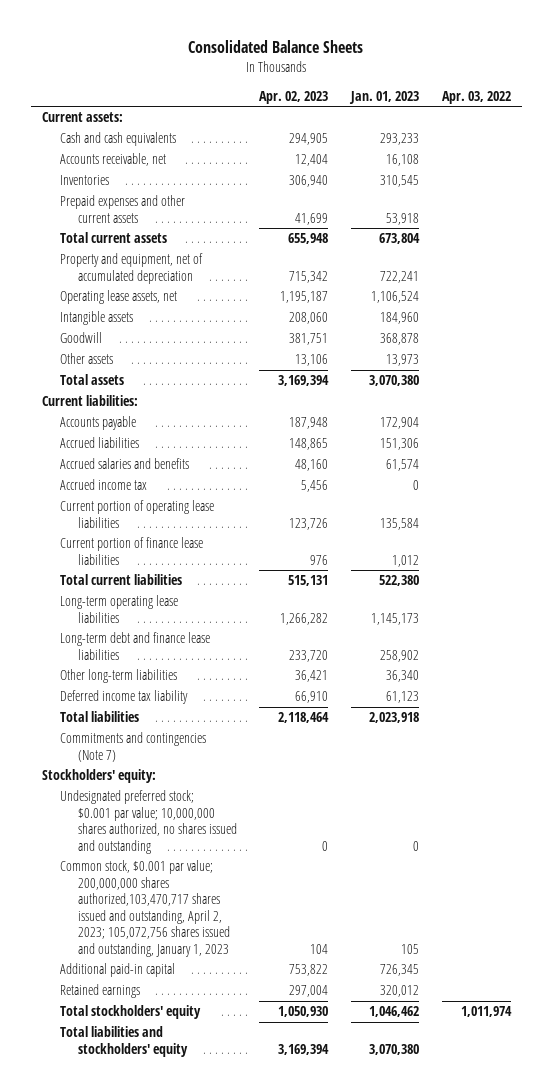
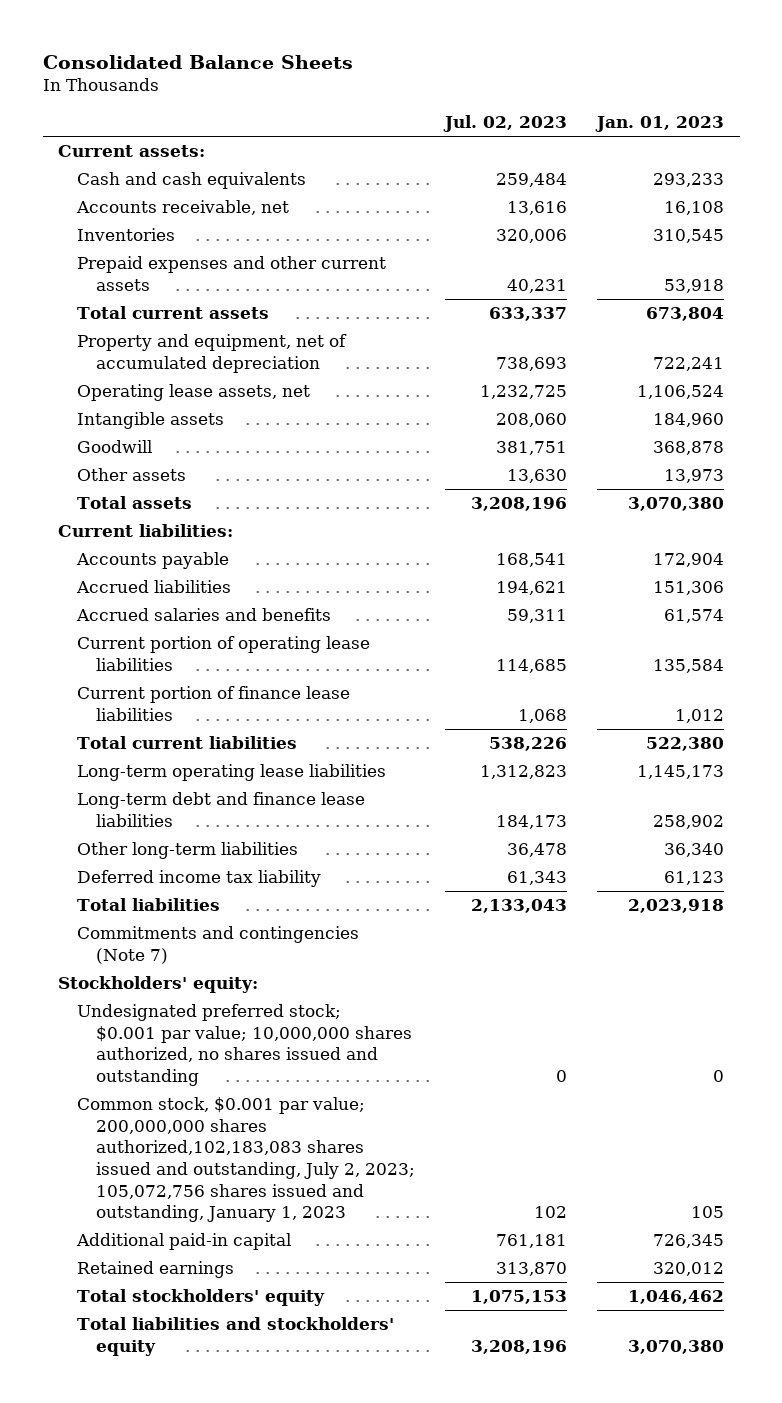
[259,91,329,105] Apr. 02, 2023 -> none
[441,91,511,105] Apr. 03, 2022 -> none
none -> [443,114,568,132] Jul. 02, 2023
[59,479,147,491] Accrued income tax -> none
[59,860,230,957] Common stock, $0.001 par value; 200,000,000 shares authorized,103,470,717 shares issued and outstanding, April 2, 2023; 105,072,756 shares issued and outstanding, January 1, 2023 -> [76,1097,415,1223] Common stock, $0.001 par value; 200,000,000 shares authorized,102,183,083 shares issued and outstanding, July 2, 2023; 105,072,756 shares issued and outstanding, January 1, 2023

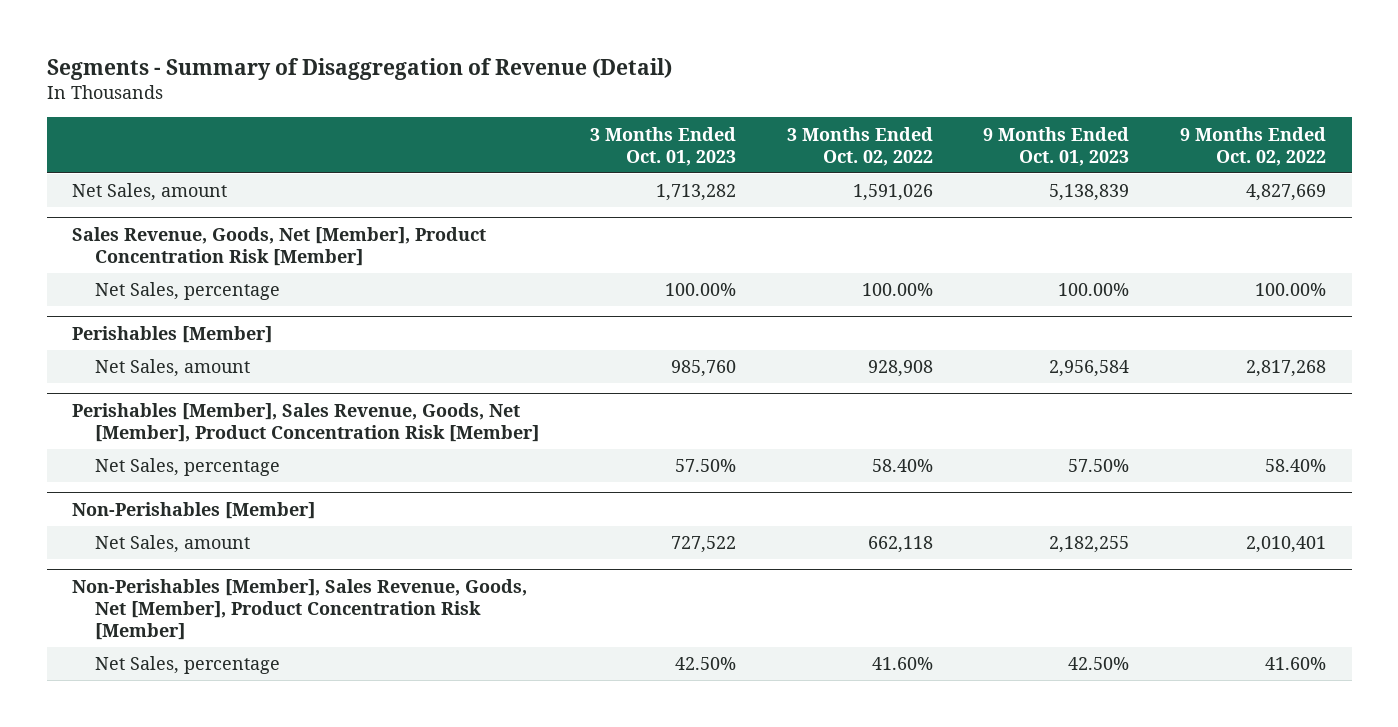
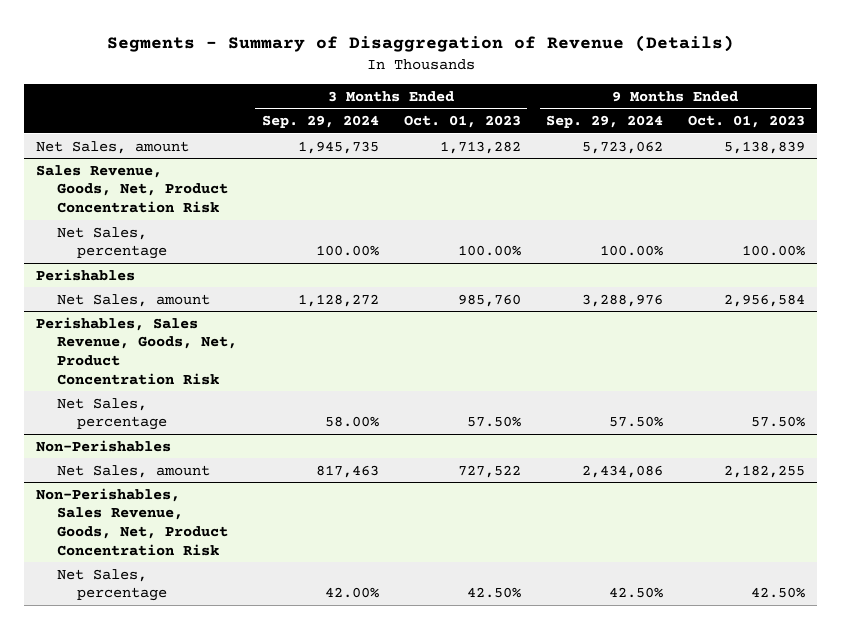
[46,57,672,80] Segments - Summary of Disaggregation of Revenue (Detail) -> [106,34,734,52] Segments - Summary of Disaggregation of Revenue (Details)
[786,126,933,166] 3 Months Ended Oct. 02, 2022 -> none
[1180,126,1327,166] 9 Months Ended Oct. 02, 2022 -> none
none -> [261,115,379,129] Sep. 29, 2024
none -> [545,115,663,129] Sep. 29, 2024
[72,227,487,267] Sales Revenue, Goods, Net [Member], Product Concentration Risk [Member] -> [36,164,228,213] Sales Revenue, Goods, Net, Product Concentration Risk
[72,326,273,344] Perishables [Member] -> [36,268,136,281] Perishables
[72,403,539,443] Perishables [Member], Sales Revenue, Goods, Net [Member], Product Concentration Risk [Member] -> [36,316,237,385] Perishables, Sales Revenue, Goods, Net, Product Concentration Risk
[72,502,316,520] Non-Perishables [Member] -> [36,439,172,452] Non-Perishables
[72,579,528,641] Non-Perishables [Member], Sales Revenue, Goods, Net [Member], Product Concentration Risk [Member] -> [36,487,228,556] Non-Perishables, Sales Revenue, Goods, Net, Product Concentration Risk

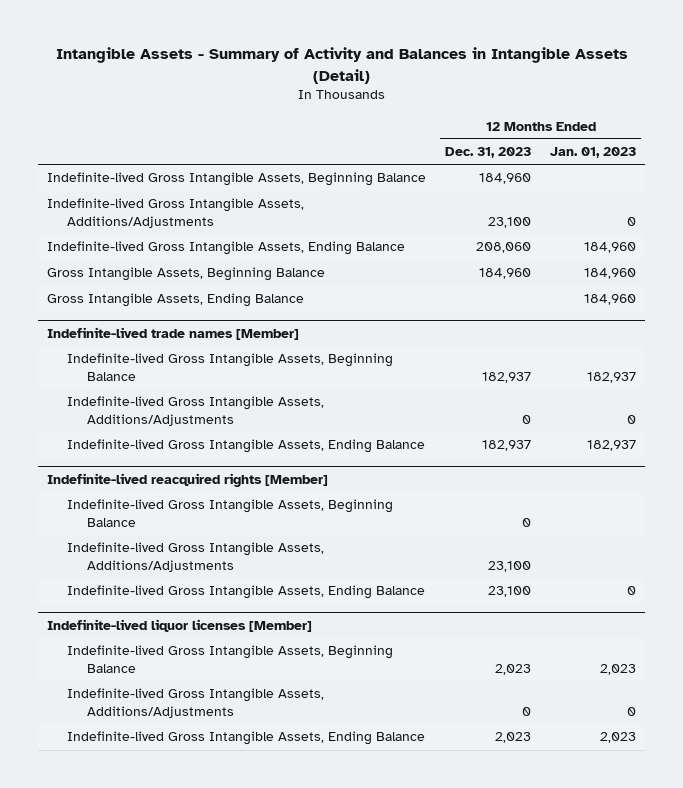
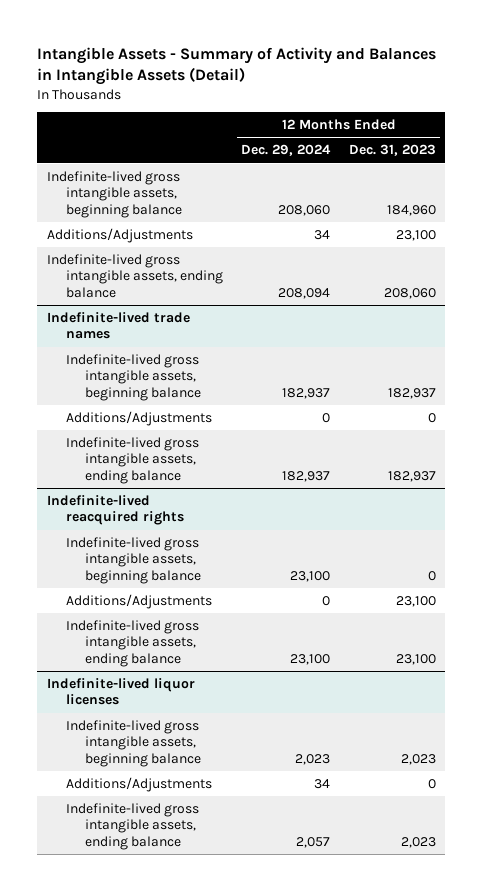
[549,147,636,159] Jan. 01, 2023 -> none
none -> [241,144,332,157] Dec. 29, 2024
[47,267,326,282] Gross Intangible Assets, Beginning Balance -> none
[47,293,305,308] Gross Intangible Assets, Ending Balance -> none
[47,172,427,187] Indefinite-lived Gross Intangible Assets, Beginning Balance -> [46,170,182,219] Indefinite-lived gross intangible assets, beginning balance
[47,198,305,228] Indefinite-lived Gross Intangible Assets, Additions/Adjustments -> [46,227,193,243] Additions/Adjustments
[47,241,406,256] Indefinite-lived Gross Intangible Assets, Ending Balance -> [46,253,223,299] Indefinite-lived gross intangible assets, ending balance
[47,326,300,340] Indefinite-lived trade names [Member] -> [46,311,190,340] Indefinite-lived trade names
[67,353,394,381] Indefinite-lived Gross Intangible Assets, Beginning Balance -> [65,353,201,402] Indefinite-lived gross intangible assets, beginning balance
[67,396,325,426] Indefinite-lived Gross Intangible Assets, Additions/Adjustments -> [65,410,212,426] Additions/Adjustments
[67,439,426,454] Indefinite-lived Gross Intangible Assets, Ending Balance -> [65,436,199,485] Indefinite-lived gross intangible assets, ending balance
[47,472,329,487] Indefinite-lived reacquired rights [Member] -> [46,494,184,526] Indefinite-lived reacquired rights
[67,499,394,527] Indefinite-lived Gross Intangible Assets, Beginning Balance -> [65,536,201,585] Indefinite-lived gross intangible assets, beginning balance
[67,542,325,572] Indefinite-lived Gross Intangible Assets, Additions/Adjustments -> [65,593,212,609] Additions/Adjustments
[67,585,426,600] Indefinite-lived Gross Intangible Assets, Ending Balance -> [65,619,199,668] Indefinite-lived gross intangible assets, ending balance
[47,618,313,632] Indefinite-lived liquor licenses [Member] -> [46,677,195,706] Indefinite-lived liquor licenses
[67,645,394,673] Indefinite-lived Gross Intangible Assets, Beginning Balance -> [65,719,201,768] Indefinite-lived gross intangible assets, beginning balance
[67,688,325,718] Indefinite-lived Gross Intangible Assets, Additions/Adjustments -> [65,776,212,792] Additions/Adjustments
[67,731,426,746] Indefinite-lived Gross Intangible Assets, Ending Balance -> [65,802,199,851] Indefinite-lived gross intangible assets, ending balance

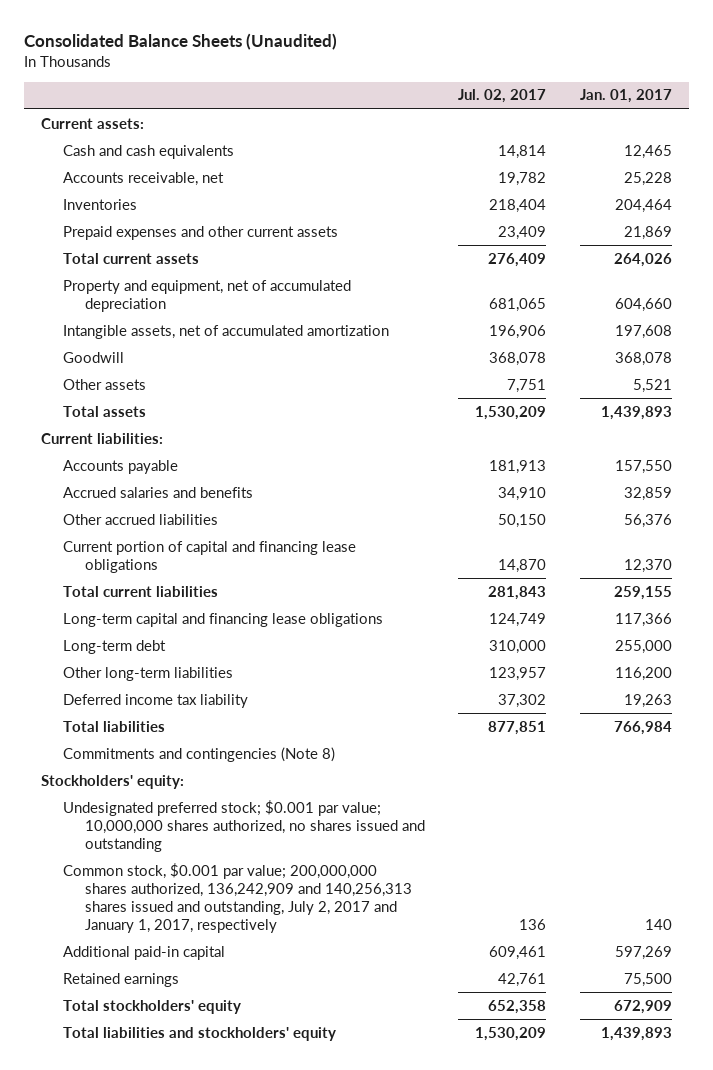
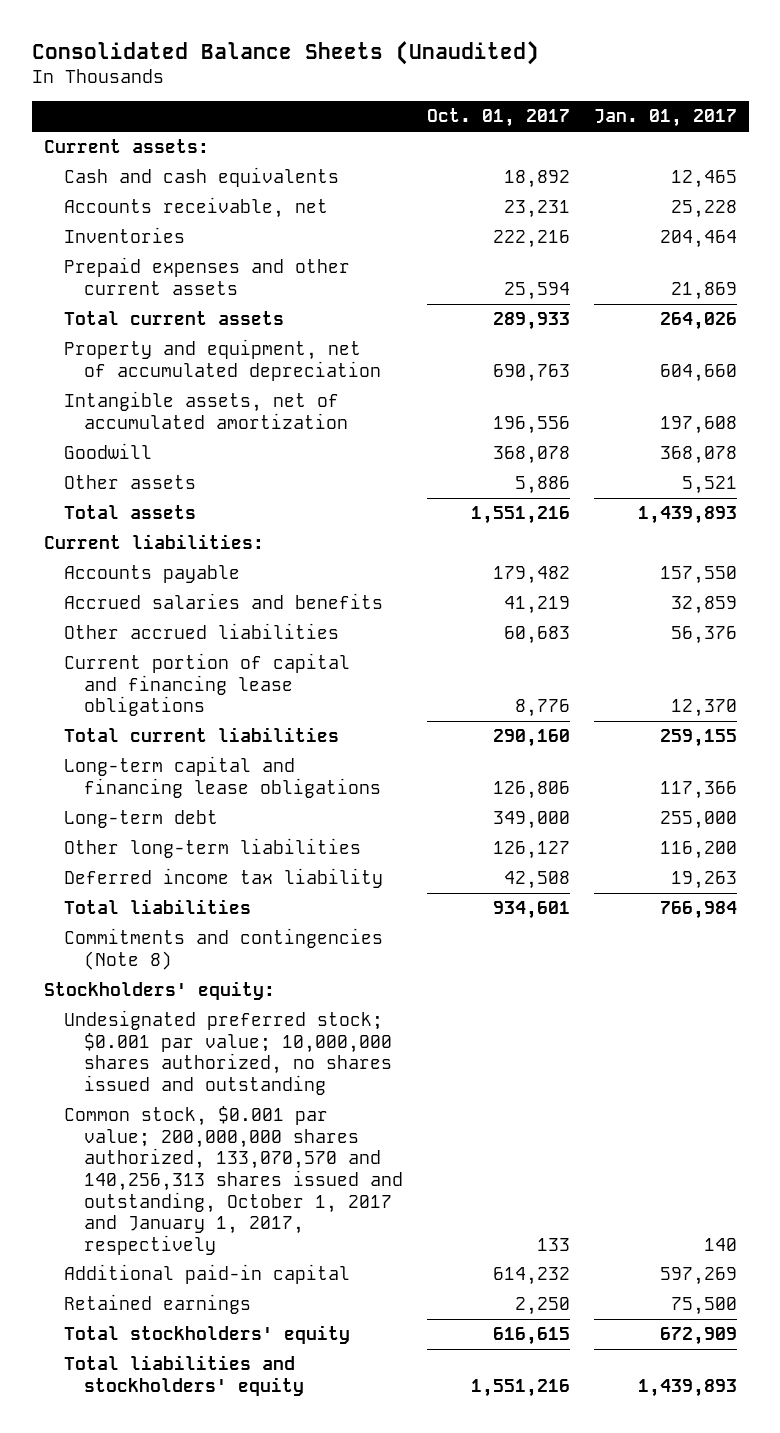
[458,89,547,104] Jul. 02, 2017 -> none
none -> [426,108,570,128] Oct. 01, 2017
[62,862,412,933] Common stock, $0.001 par value; 200,000,000 shares authorized, 136,242,909 and 140,256,313 shares issued and outstanding, July 2, 2017 and January 1, 2017, respectively -> [63,1106,404,1255] Common stock, $0.001 par value; 200,000,000 shares authorized, 133,070,570 and 140,256,313 shares issued and outstanding, October 1, 2017 and January 1, 2017, respectively

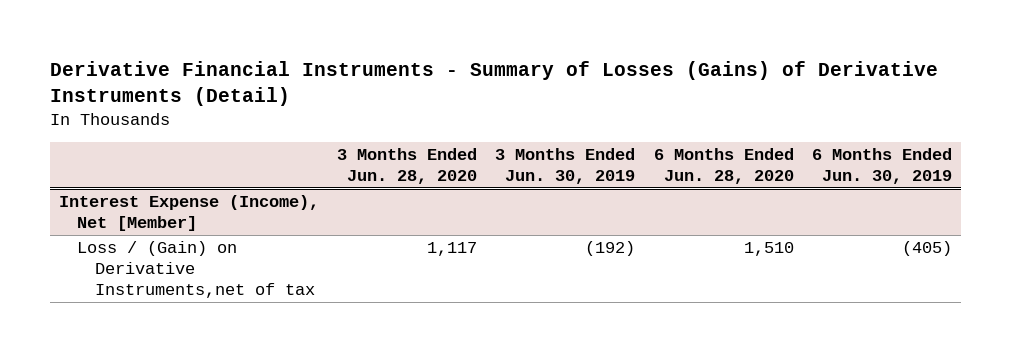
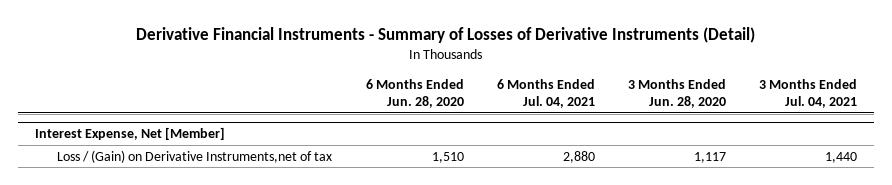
[49,60,938,106] Derivative Financial Instruments - Summary of Losses (Gains) of Derivative Instruments (Detail) -> [135,27,755,44] Derivative Financial Instruments - Summary of Losses of Derivative Instruments (Detail)
[495,147,636,184] 3 Months Ended Jun. 30, 2019 -> none
[812,147,953,184] 6 Months Ended Jun. 30, 2019 -> none
none -> [496,79,595,109] 6 Months Ended Jul. 04, 2021
none -> [758,79,857,109] 3 Months Ended Jul. 04, 2021
[58,195,319,231] Interest Expense (Income), Net [Member] -> [34,127,225,141] Interest Expense, Net [Member]

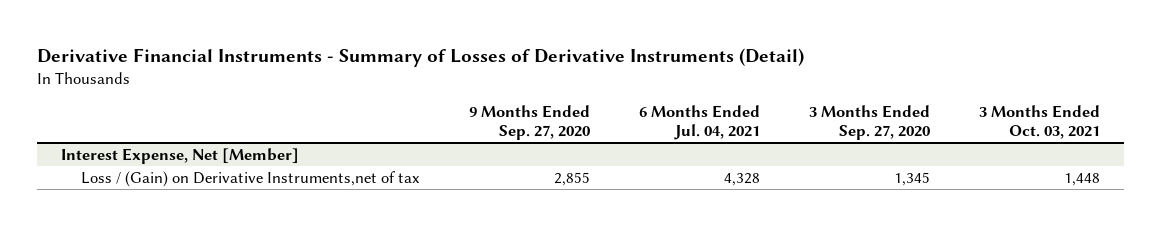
[365,79,464,109] 6 Months Ended Jun. 28, 2020 -> none
[627,79,726,109] 3 Months Ended Jun. 28, 2020 -> none
[758,79,857,109] 3 Months Ended Jul. 04, 2021 -> none
none -> [468,105,590,141] 9 Months Ended Sep. 27, 2020
none -> [808,105,930,141] 3 Months Ended Sep. 27, 2020
none -> [978,105,1100,140] 3 Months Ended Oct. 03, 2021
[562,150,595,163] 2,880 -> [723,172,760,186] 4,328

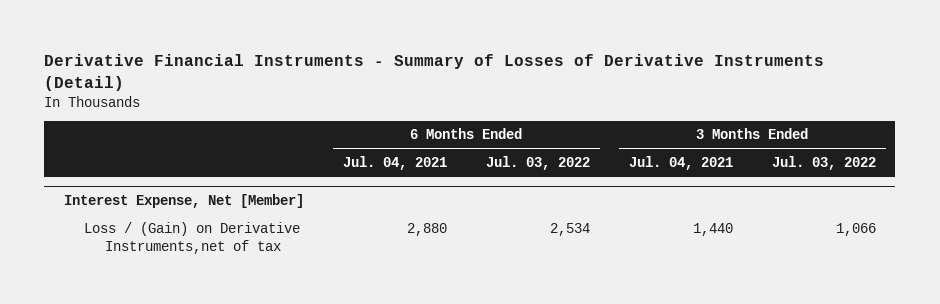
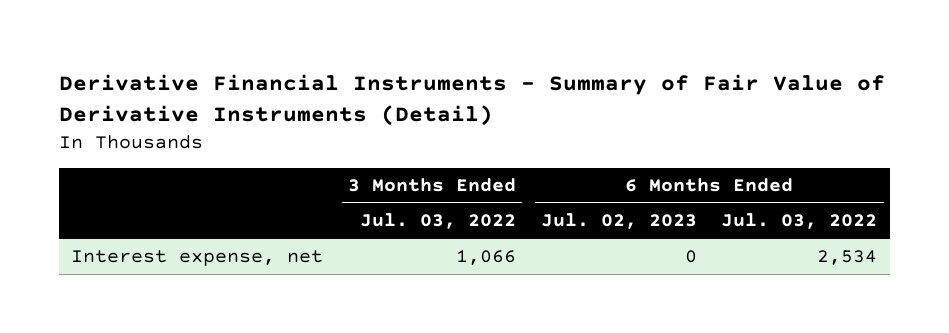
[44,54,825,91] Derivative Financial Instruments - Summary of Losses of Derivative Instruments (Detail) -> [58,73,885,126] Derivative Financial Instruments - Summary of Fair Value of Derivative Instruments (Detail)
[342,156,447,171] Jul. 04, 2021 -> none
[628,156,733,171] Jul. 04, 2021 -> none
none -> [540,213,697,230] Jul. 02, 2023
[63,193,304,208] Interest Expense, Net [Member] -> none
[84,221,301,254] Loss / (Gain) on Derivative Instruments,net of tax -> [71,250,324,267] Interest expense, net

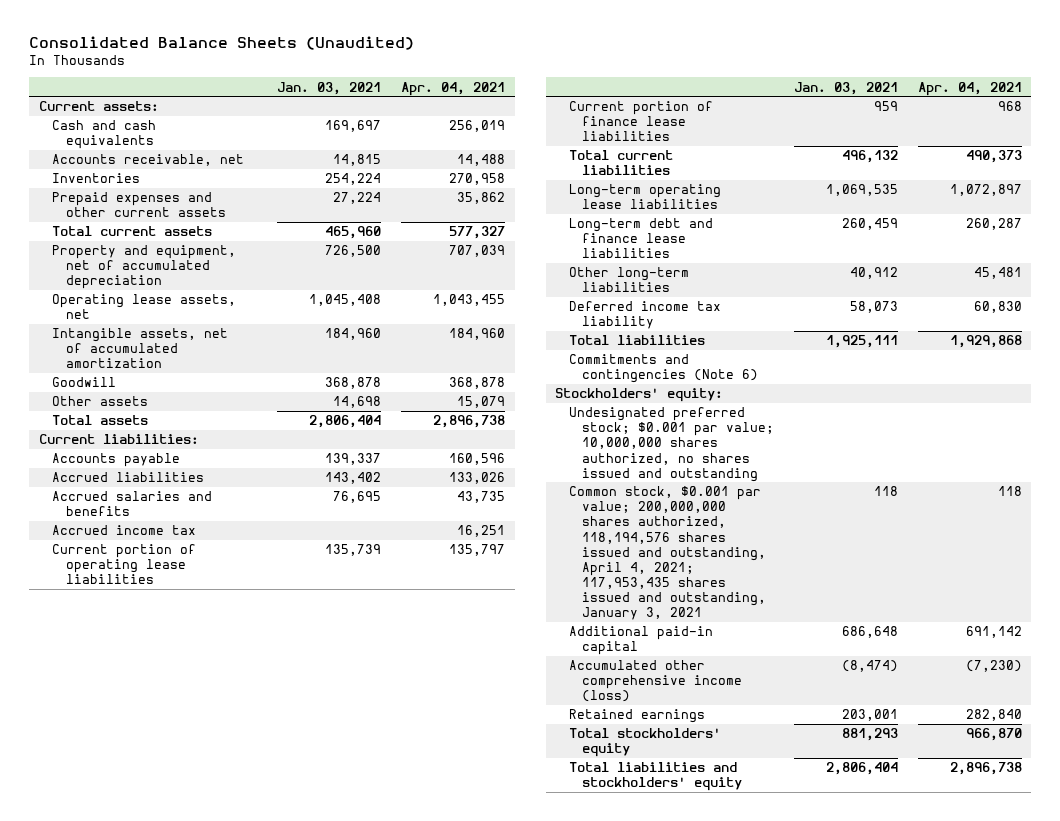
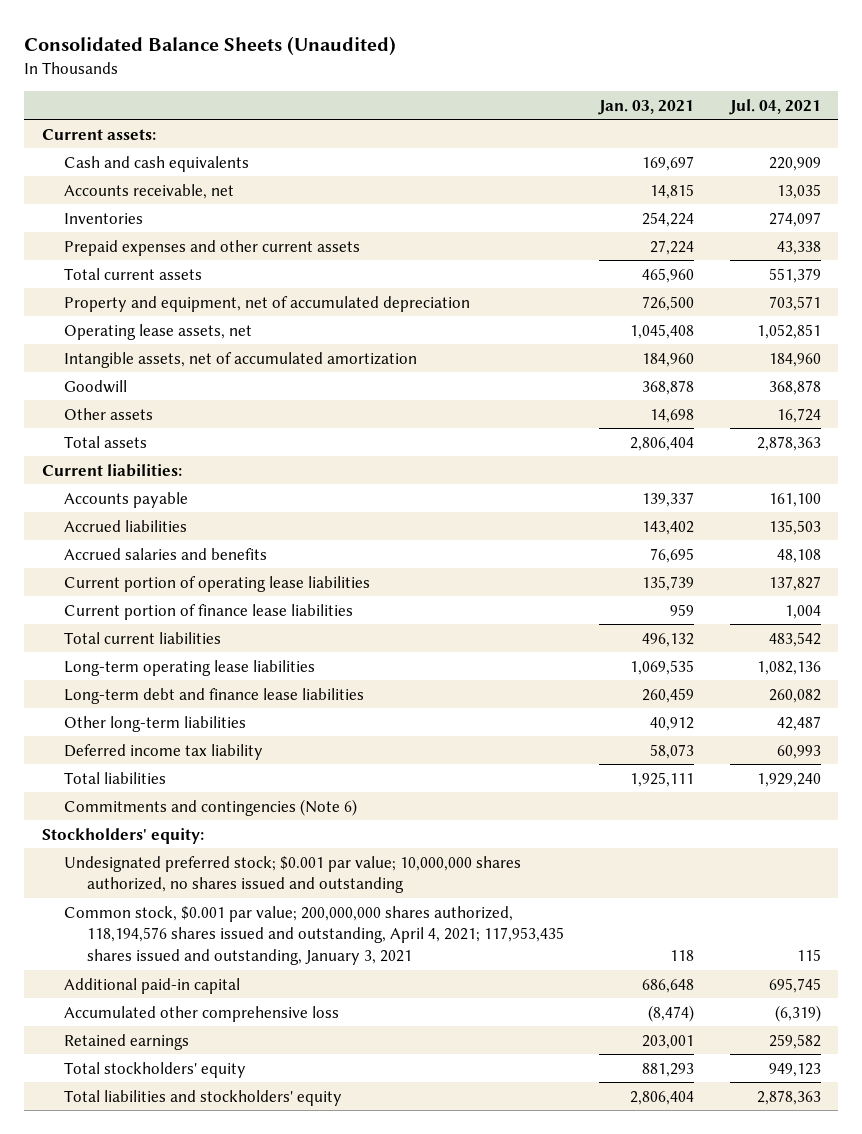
[400,81,505,96] Apr. 04, 2021 -> none
none -> [728,98,821,115] Jul. 04, 2021
[52,525,197,536] Accrued income tax -> none
[568,660,743,703] Accumulated other comprehensive income (loss) -> [64,1005,340,1022] Accumulated other comprehensive loss

